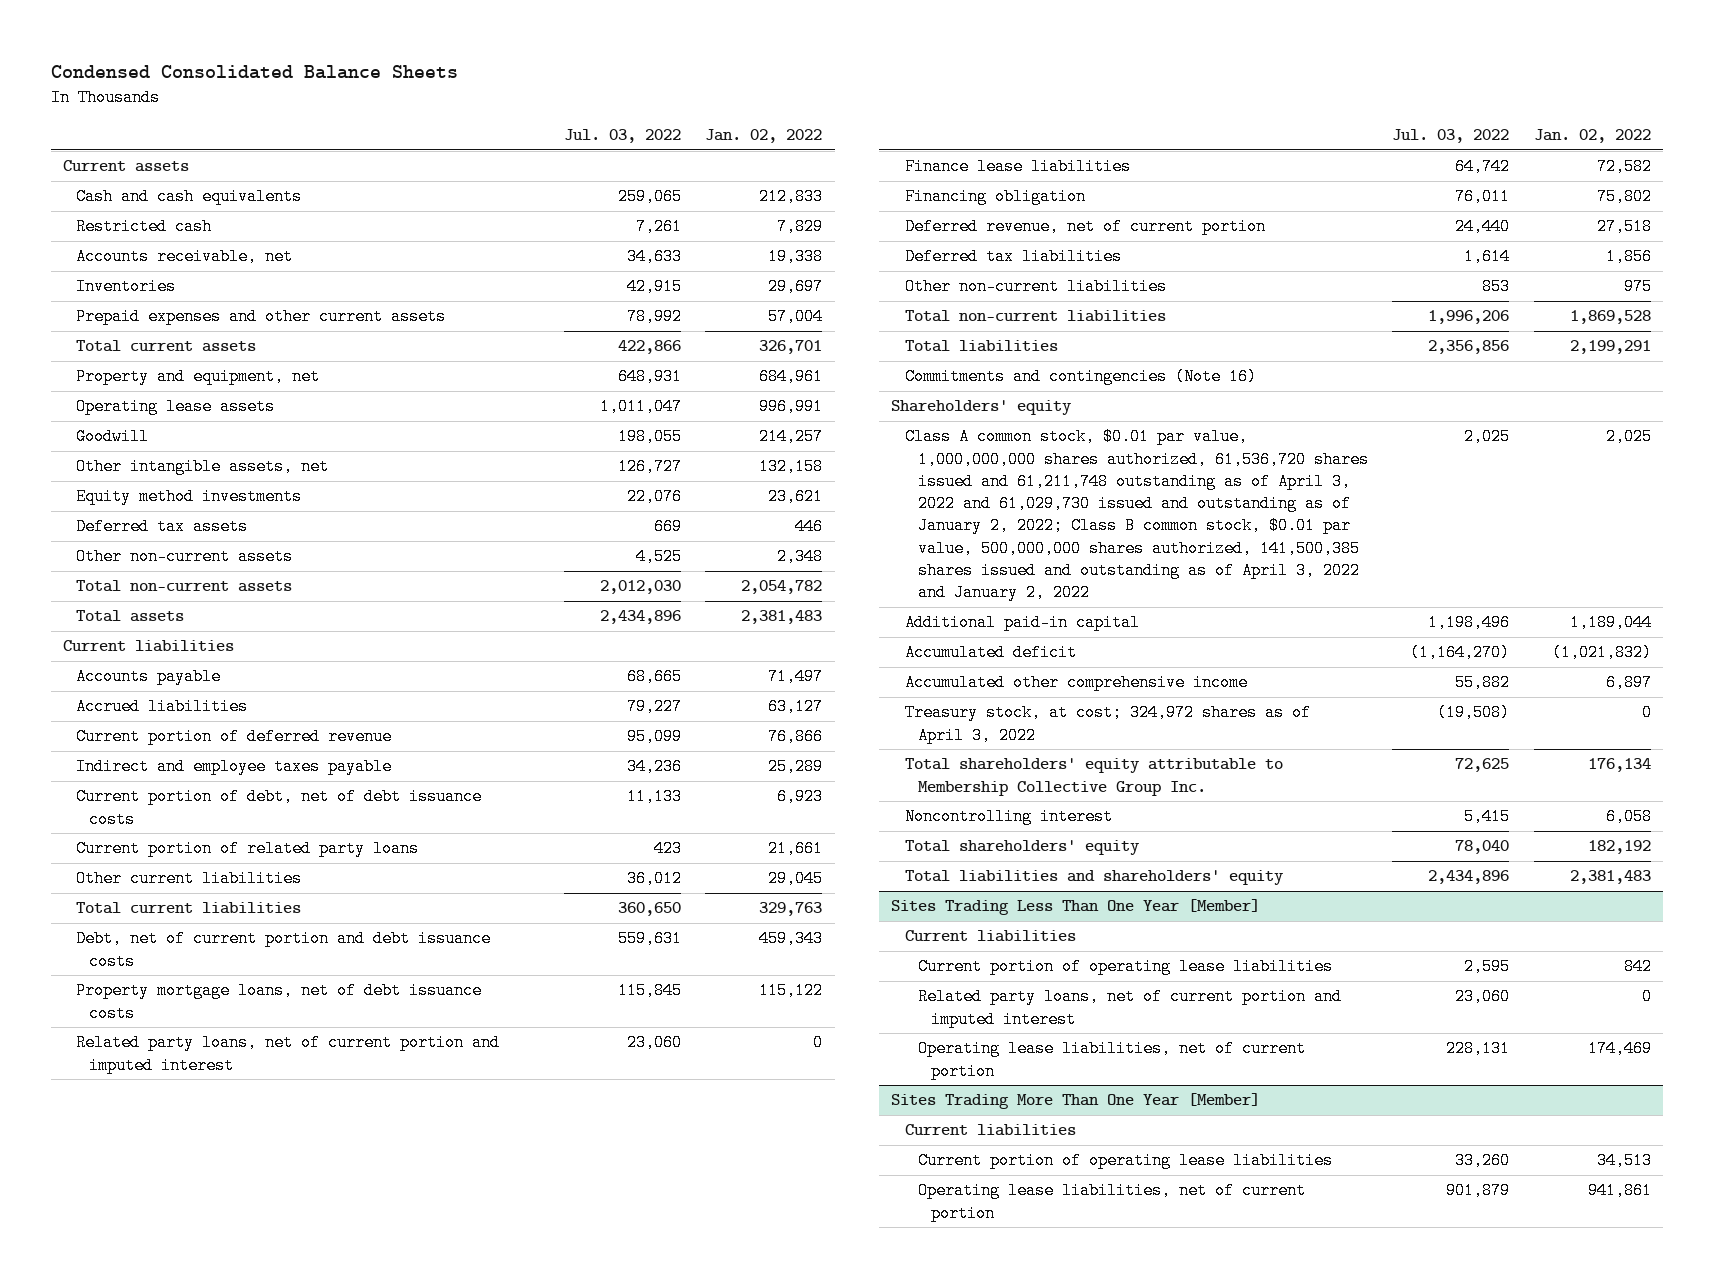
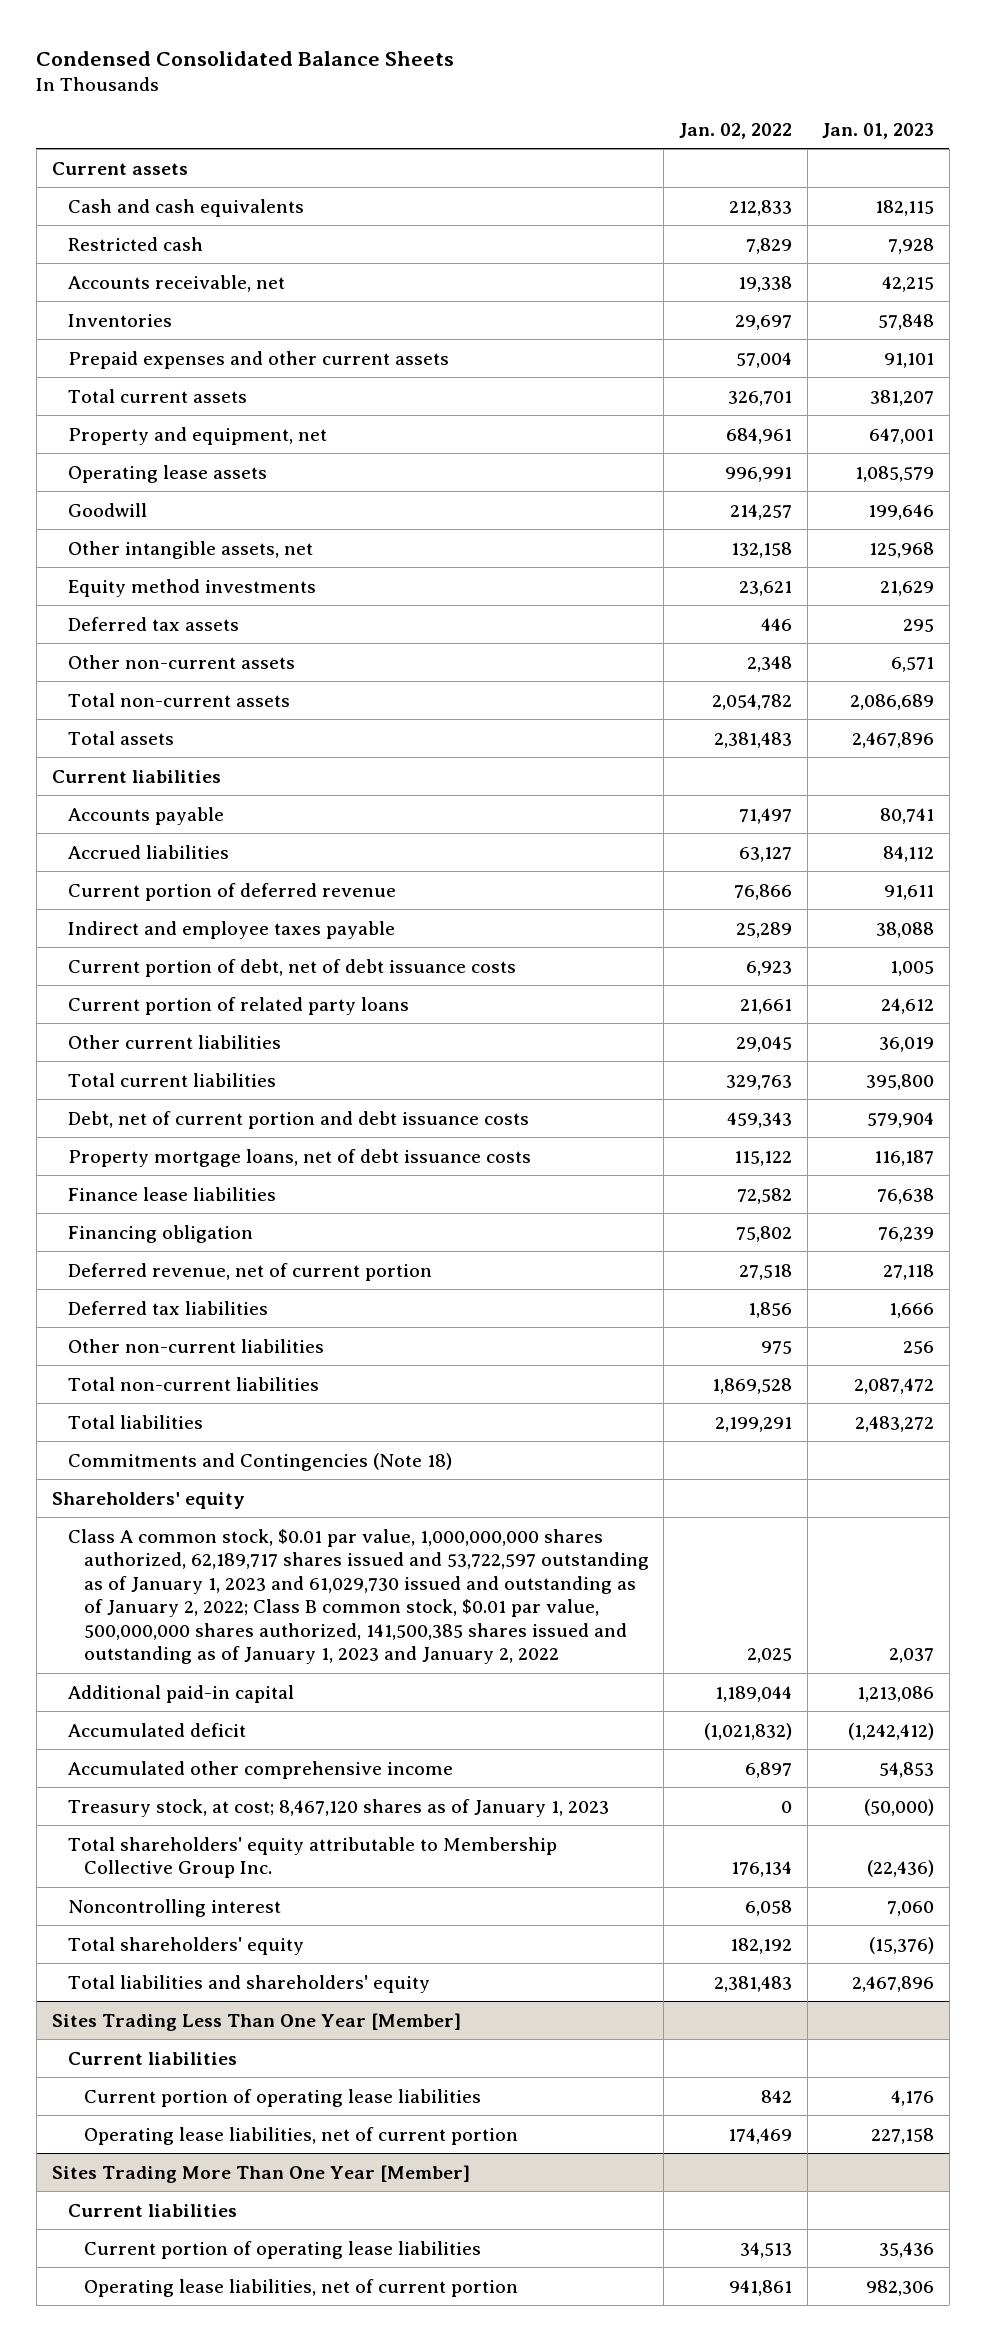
[563,129,681,144] Jul. 03, 2022 -> none
none -> [822,122,935,139] Jan. 01, 2023
[76,1034,501,1074] Related party loans, net of current portion and imputed interest -> none
[904,368,1257,386] Commitments and contingencies (Note 16) -> [67,1452,452,1471] Commitments and Contingencies (Note 18)
[904,428,1369,601] Class A common stock, $0.01 par value, 1,000,000,000 shares authorized, 61,536,720 shares issued and 61,211,748 outstanding as of April 3, 2022 and 61,029,730 issued and outstanding as of January 2, 2022; Class B common stock, $0.01 par value, 500,000,000 shares authorized, 141,500,385 shares issued and outstanding as of April 3, 2022 and January 2, 2022 -> [67,1528,649,1665] Class A common stock, $0.01 par value, 1,000,000,000 shares authorized, 62,189,717 shares issued and 53,722,597 outstanding as of January 1, 2023 and 61,029,730 issued and outstanding as of January 2, 2022; Class B common stock, $0.01 par value, 500,000,000 shares authorized, 141,500,385 shares issued and outstanding as of January 1, 2023 and January 2, 2022
[904,704,1311,744] Treasury stock, at cost; 324,972 shares as of April 3, 2022 -> [67,1798,609,1817] Treasury stock, at cost; 8,467,120 shares as of January 1, 2023
[917,988,1342,1028] Related party loans, net of current portion and imputed interest -> none

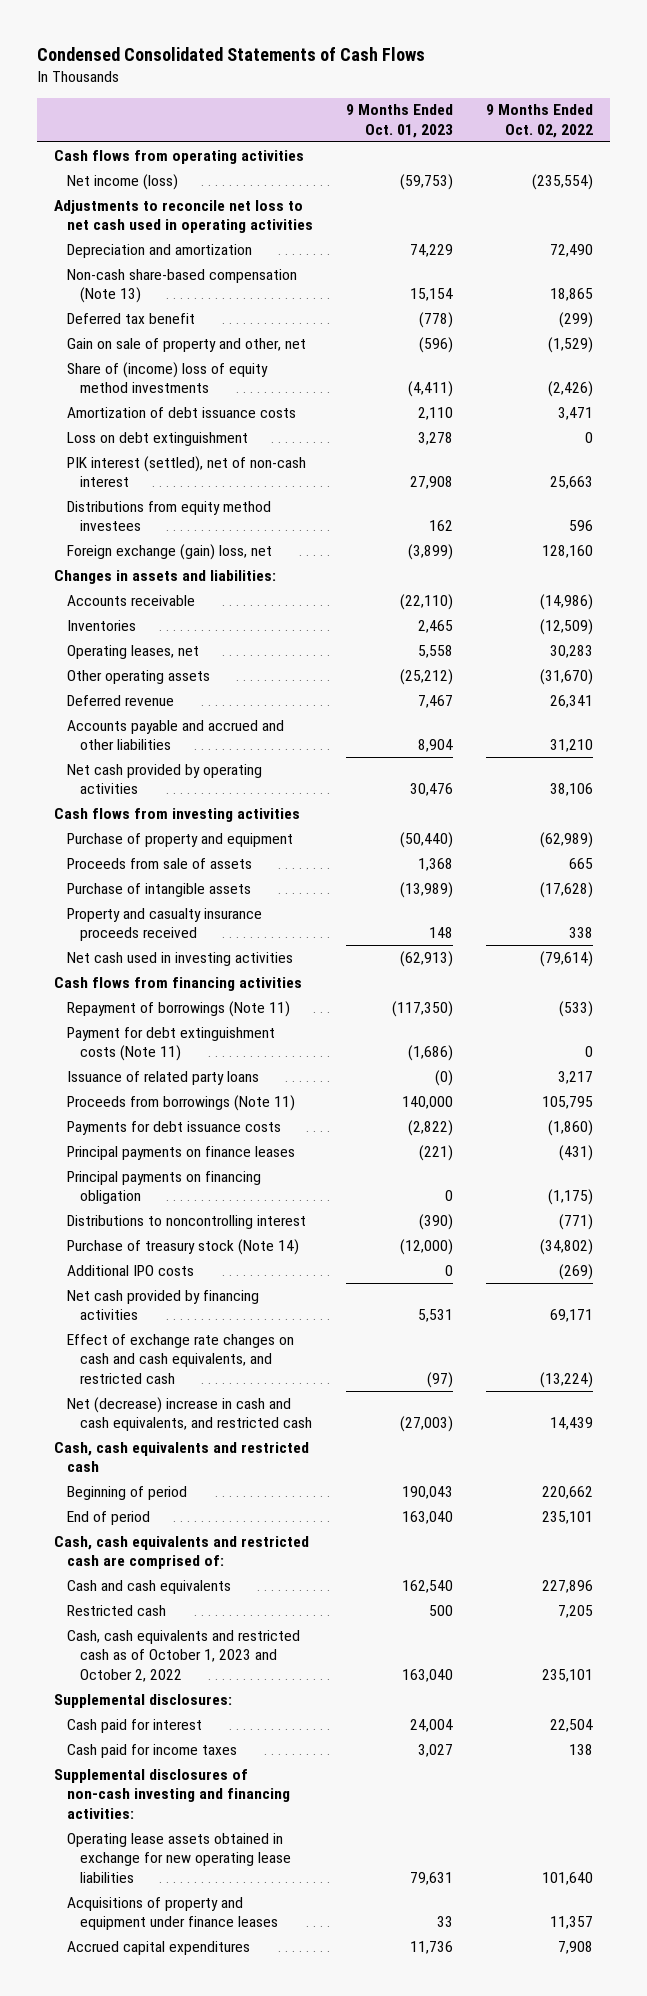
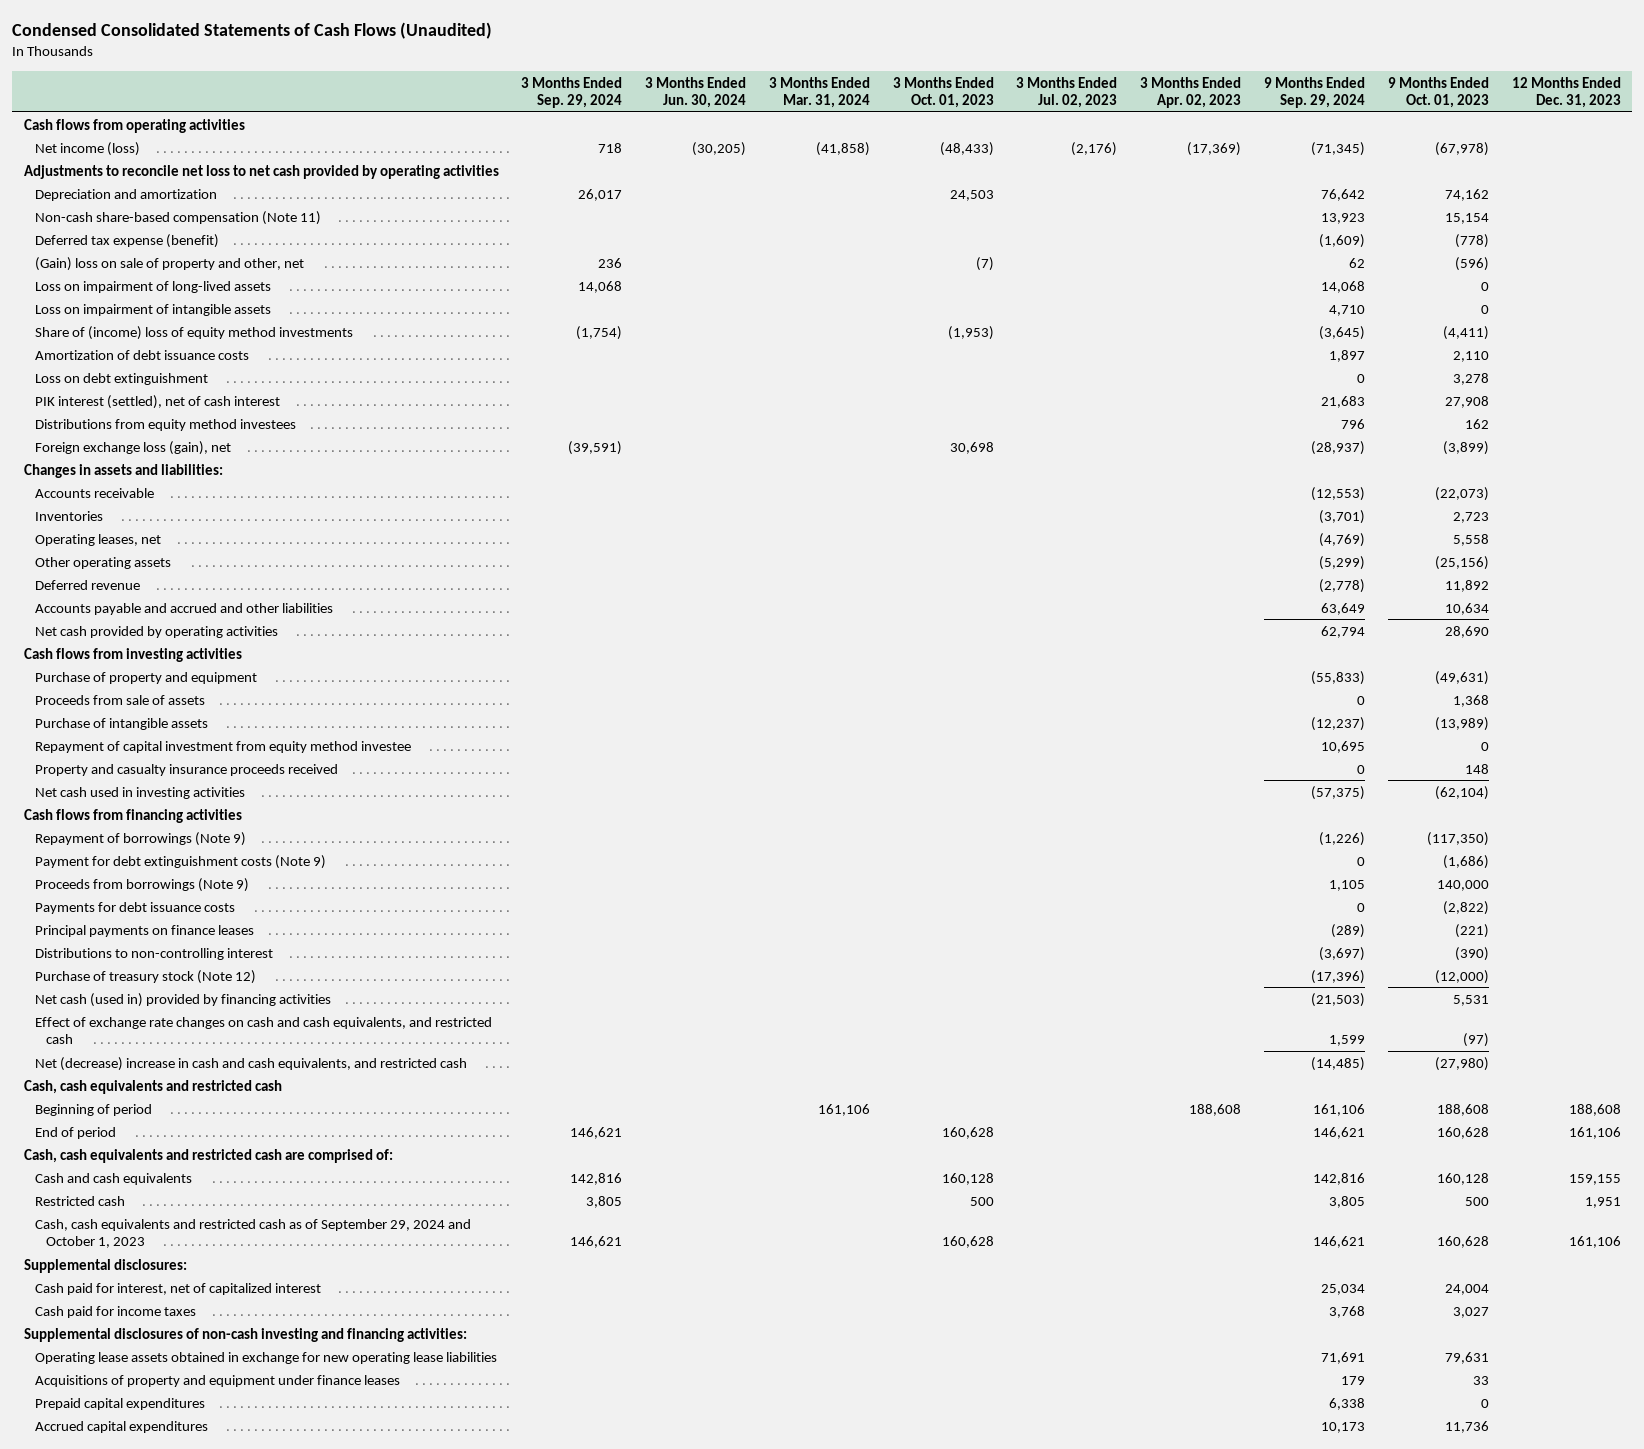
[37,47,426,62] Condensed Consolidated Statements of Cash Flows -> [12,21,493,39] Condensed Consolidated Statements of Cash Flows (Unaudited)
[486,104,594,139] 9 Months Ended Oct. 02, 2022 -> none
none -> [521,76,623,109] 3 Months Ended Sep. 29, 2024
none -> [645,76,747,109] 3 Months Ended Jun. 30, 2024
none -> [768,76,870,109] 3 Months Ended Mar. 31, 2024
none -> [892,76,994,109] 3 Months Ended Oct. 01, 2023
none -> [1016,76,1118,109] 3 Months Ended Jul. 02, 2023
none -> [1140,76,1242,109] 3 Months Ended Apr. 02, 2023
none -> [1264,76,1366,109] 9 Months Ended Sep. 29, 2024
none -> [1511,76,1621,109] 12 Months Ended Dec. 31, 2023
[400,173,454,190] (59,753) -> [1434,141,1489,156] (67,978)
[53,199,314,234] Adjustments to reconcile net loss to net cash used in operating activities -> [23,164,499,179] Adjustments to reconcile net loss to net cash provided by operating activities
[410,243,454,257] 74,229 -> [1444,188,1489,201] 74,162
[67,268,298,304] Non-cash share-based compensation (Note 13) -> [34,210,321,225] Non-cash share-based compensation (Note 11)
[67,312,196,324] Deferred tax benefit -> [34,233,219,248] Deferred tax expense (benefit)
[67,337,307,352] Gain on sale of property and other, net -> [34,256,304,271] (Gain) loss on sale of property and other, net
none -> [34,280,271,293] Loss on impairment of long-lived assets
none -> [34,303,271,316] Loss on impairment of intangible assets
[67,455,307,488] PIK interest (settled), net of non-cash interest -> [34,394,280,409] PIK interest (settled), net of cash interest
[67,543,273,560] Foreign exchange (gain) loss, net -> [34,440,231,455] Foreign exchange loss (gain), net
[400,593,454,610] (22,110) -> [1434,486,1489,501] (22,073)
[418,619,454,633] 2,465 -> [1452,511,1489,523] 2,723
[400,668,454,685] (25,212) -> [1434,555,1489,570] (25,156)
[418,694,454,708] 7,467 -> [1444,579,1489,592] 11,892
[418,739,454,753] 8,904 -> [1444,602,1489,615] 10,634
[410,783,454,797] 30,476 -> [1444,625,1489,638] 28,690
[400,831,454,848] (50,440) -> [1434,670,1489,685] (49,631)
none -> [34,740,411,753] Repayment of capital investment from equity method investee
[400,950,454,967] (62,913) -> [1434,785,1489,800] (62,104)
[67,1070,260,1085] Issuance of related party loans -> none
[67,1000,291,1017] Repayment of borrowings (Note 11) -> [34,831,246,846] Repayment of borrowings (Note 9)
[67,1026,276,1062] Payment for debt extinguishment costs (Note 11) -> [34,854,326,869] Payment for debt extinguishment costs (Note 9)
[67,1094,296,1111] Proceeds from borrowings (Note 11) -> [34,877,249,892] Proceeds from borrowings (Note 9)
[67,1170,262,1205] Principal payments on financing obligation -> none
[67,1264,195,1276] Additional IPO costs -> none
[67,1214,307,1229] Distributions to noncontrolling interest -> [34,947,273,960] Distributions to non-controlling interest
[67,1238,300,1255] Purchase of treasury stock (Note 14) -> [34,969,256,984] Purchase of treasury stock (Note 12)
[67,1289,260,1321] Net cash provided by financing activities -> [34,992,331,1007] Net cash (used in) provided by financing activities
[400,1416,454,1433] (27,003) -> [1434,1056,1489,1071] (27,980)
[402,1485,454,1499] 190,043 -> [1436,1103,1489,1116] 188,608
[402,1510,454,1524] 163,040 -> [1436,1126,1489,1139] 160,628
[402,1579,454,1593] 162,540 -> [1436,1172,1489,1185] 160,128
[67,1629,301,1683] Cash, cash equivalents and restricted cash as of October 1, 2023 and October 2, 2022 -> [34,1218,471,1249] Cash, cash equivalents and restricted cash as of September 29, 2024 and October 1, 2023
[402,1669,454,1683] 163,040 -> [1436,1236,1489,1249] 160,628
[67,1718,203,1733] Cash paid for interest -> [34,1282,321,1295] Cash paid for interest, net of capitalized interest
none -> [34,1397,205,1410] Prepaid capital expenditures

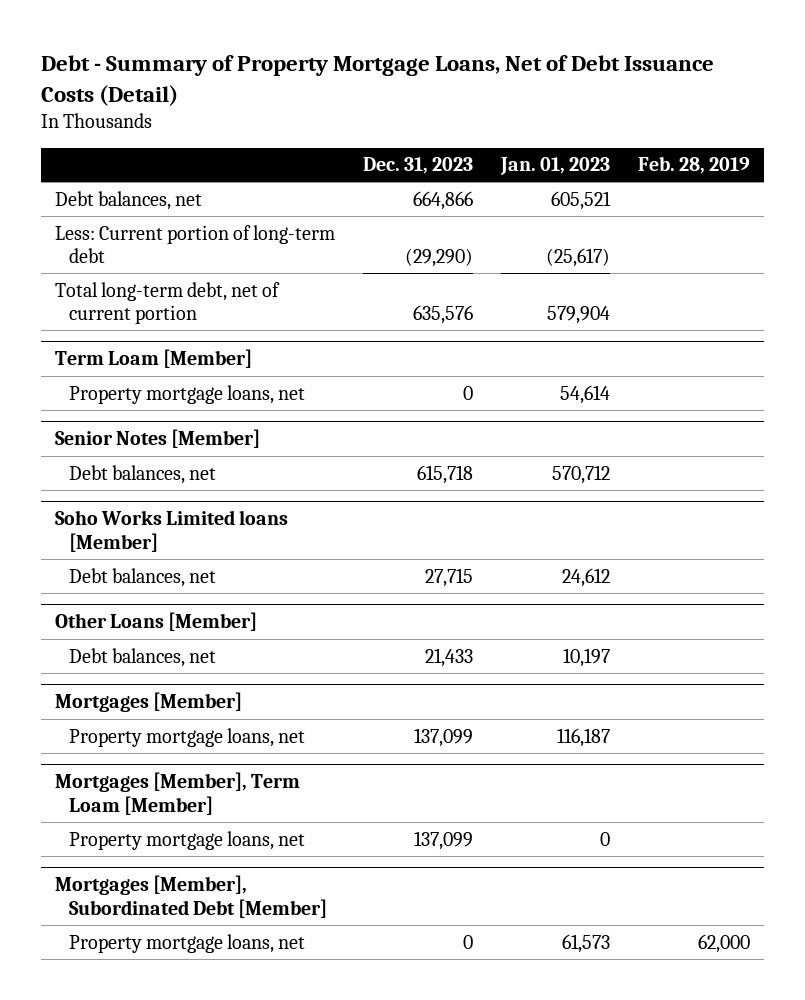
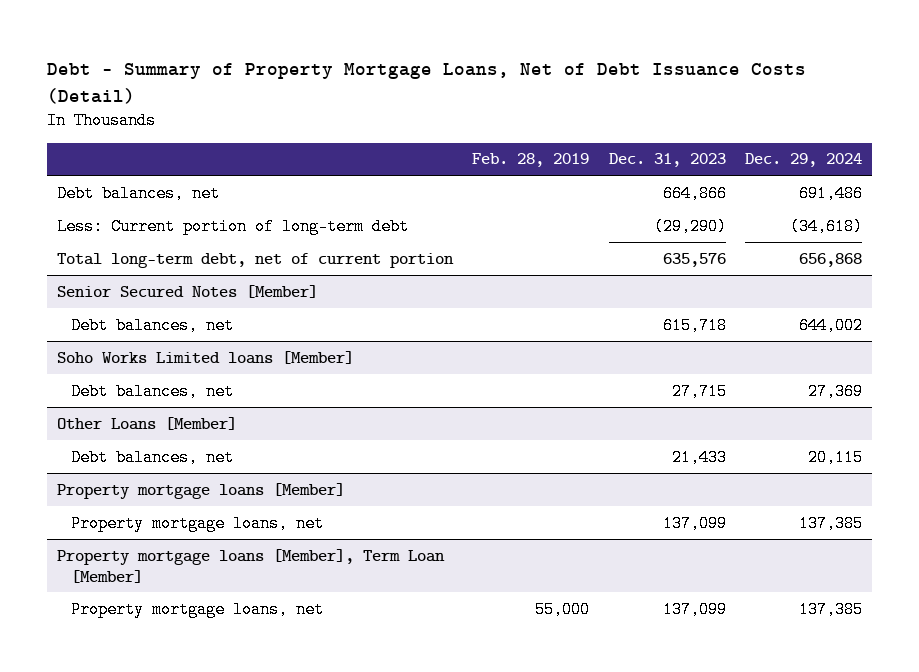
[500,157,611,176] Jan. 01, 2023 -> none
none -> [745,153,863,168] Dec. 29, 2024
[54,349,252,369] Term Loam [Member] -> none
[68,384,305,404] Property mortgage loans, net -> none
[54,429,260,449] Senior Notes [Member] -> [57,284,319,298] Senior Secured Notes [Member]
[68,727,305,747] Property mortgage loans, net -> none
[54,772,300,816] Mortgages [Member], Term Loam [Member] -> none
[54,692,242,713] Mortgages [Member] -> [57,482,346,499] Property mortgage loans [Member]
[54,875,327,919] Mortgages [Member], Subordinated Debt [Member] -> none
none -> [57,548,446,583] Property mortgage loans [Member], Term Loan [Member]
[462,934,473,949] 0 -> [662,600,727,618] 137,099
[698,933,751,953] 62,000 -> [535,600,591,618] 55,000

